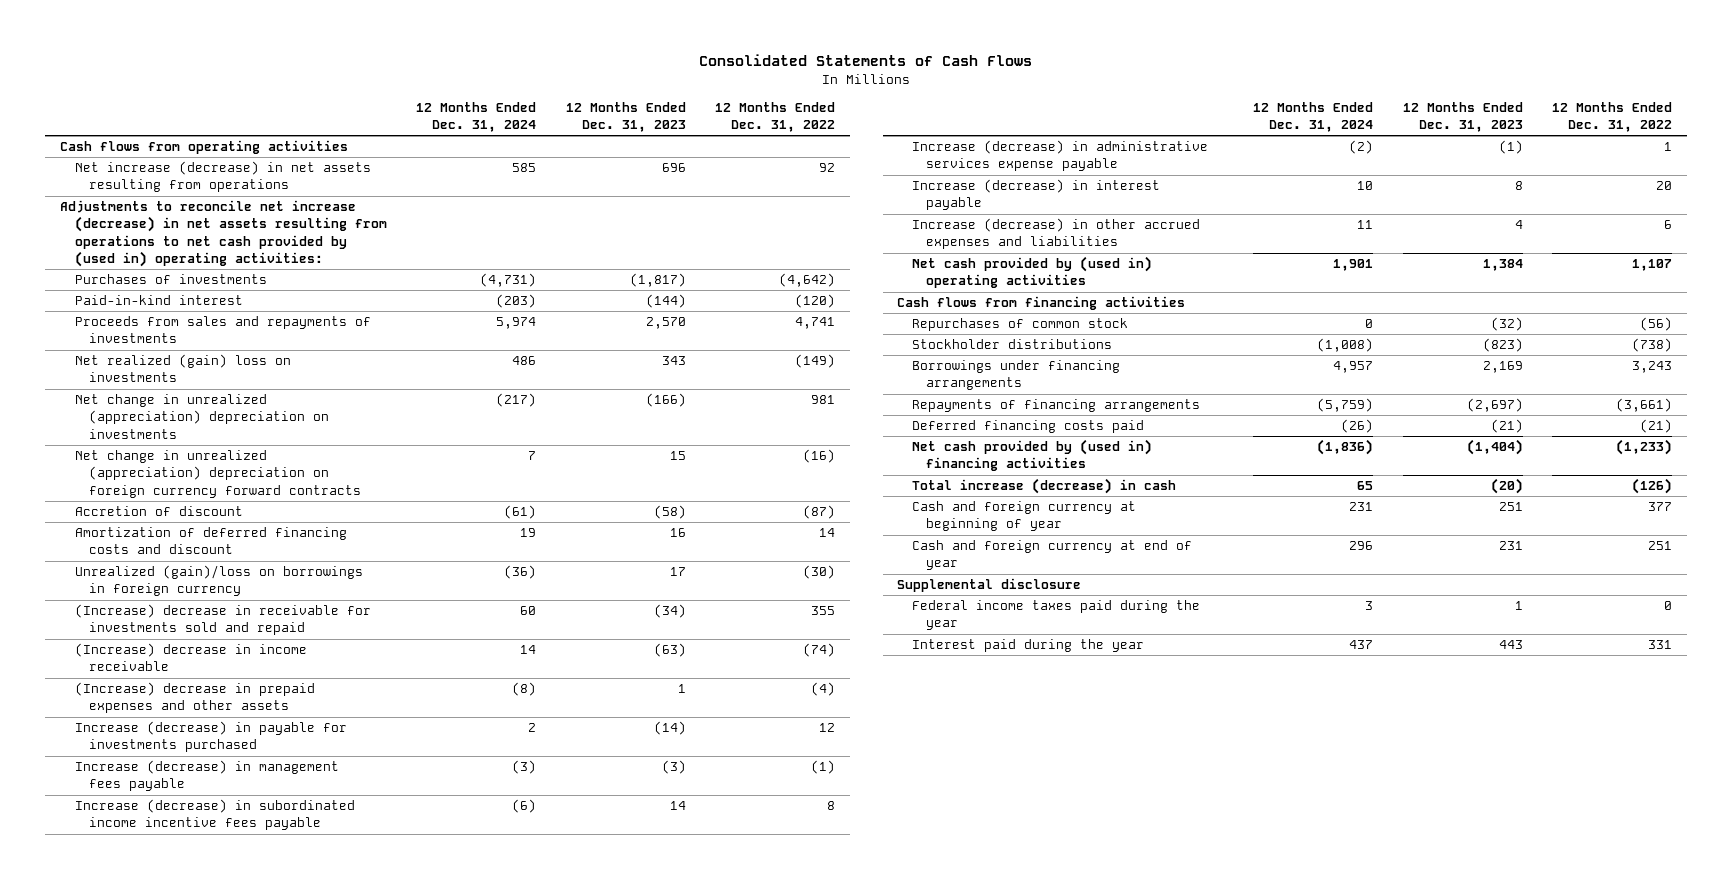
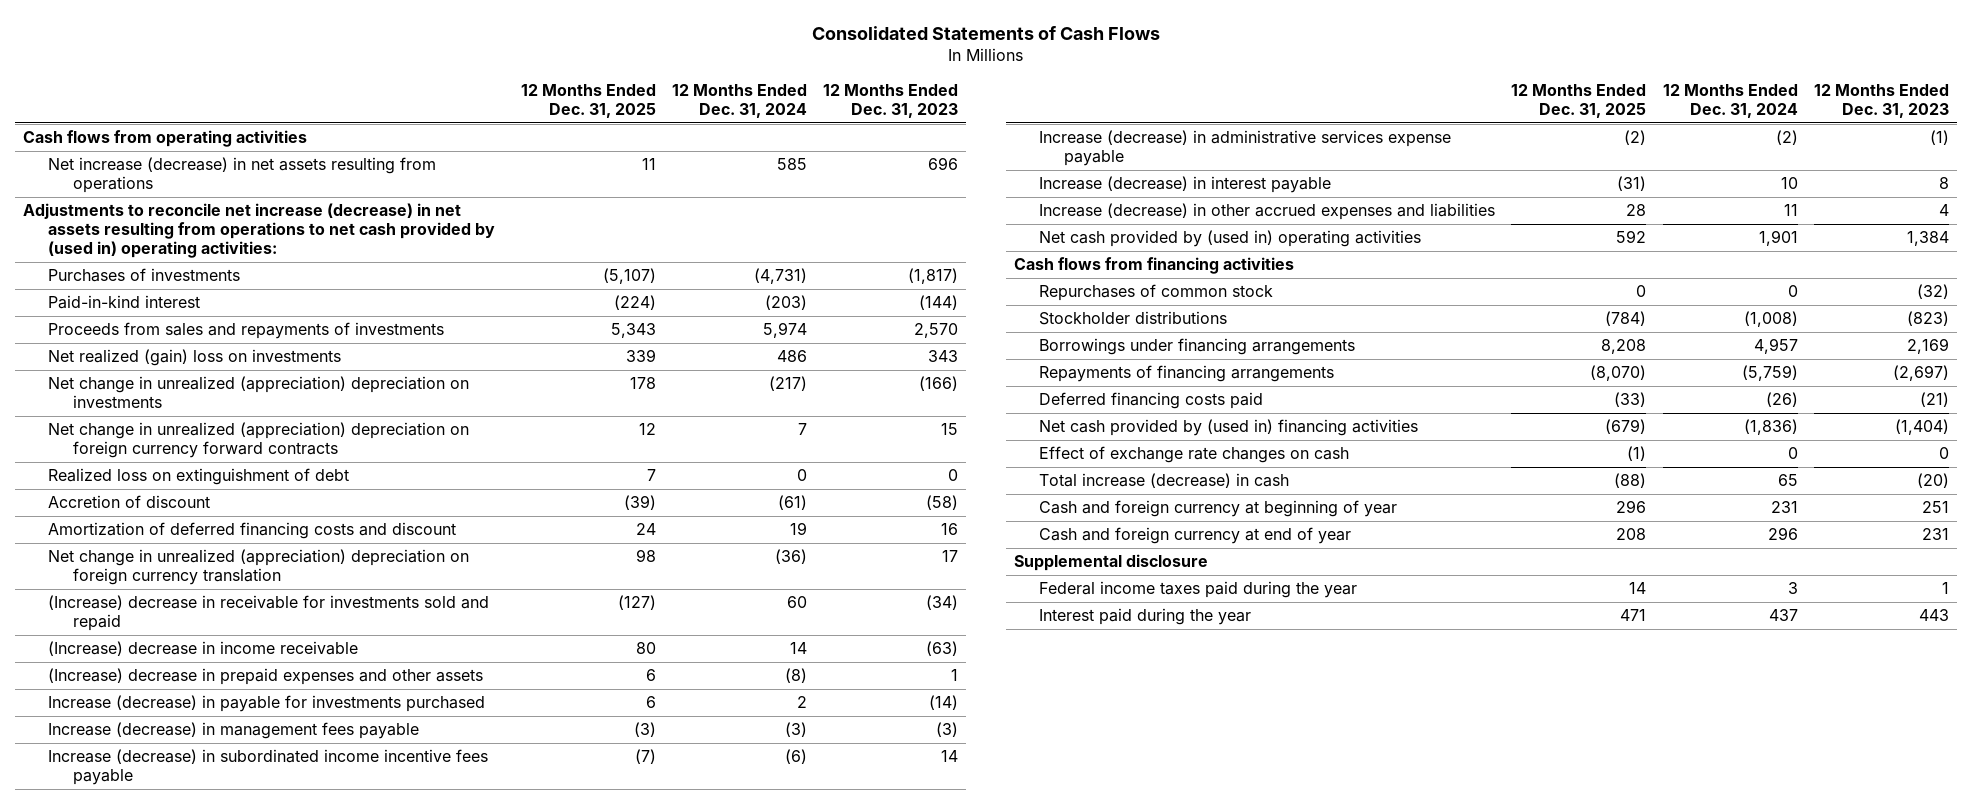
[714,102,835,133] 12 Months Ended Dec. 31, 2022 -> none
none -> [520,84,656,119] 12 Months Ended Dec. 31, 2025
none -> [48,468,350,486] Realized loss on extinguishment of debt
[74,565,363,597] Unrealized (gain)/loss on borrowings in foreign currency -> [48,549,470,586] Net change in unrealized (appreciation) depreciation on foreign currency translation
none -> [1039,446,1350,464] Effect of exchange rate changes on cash

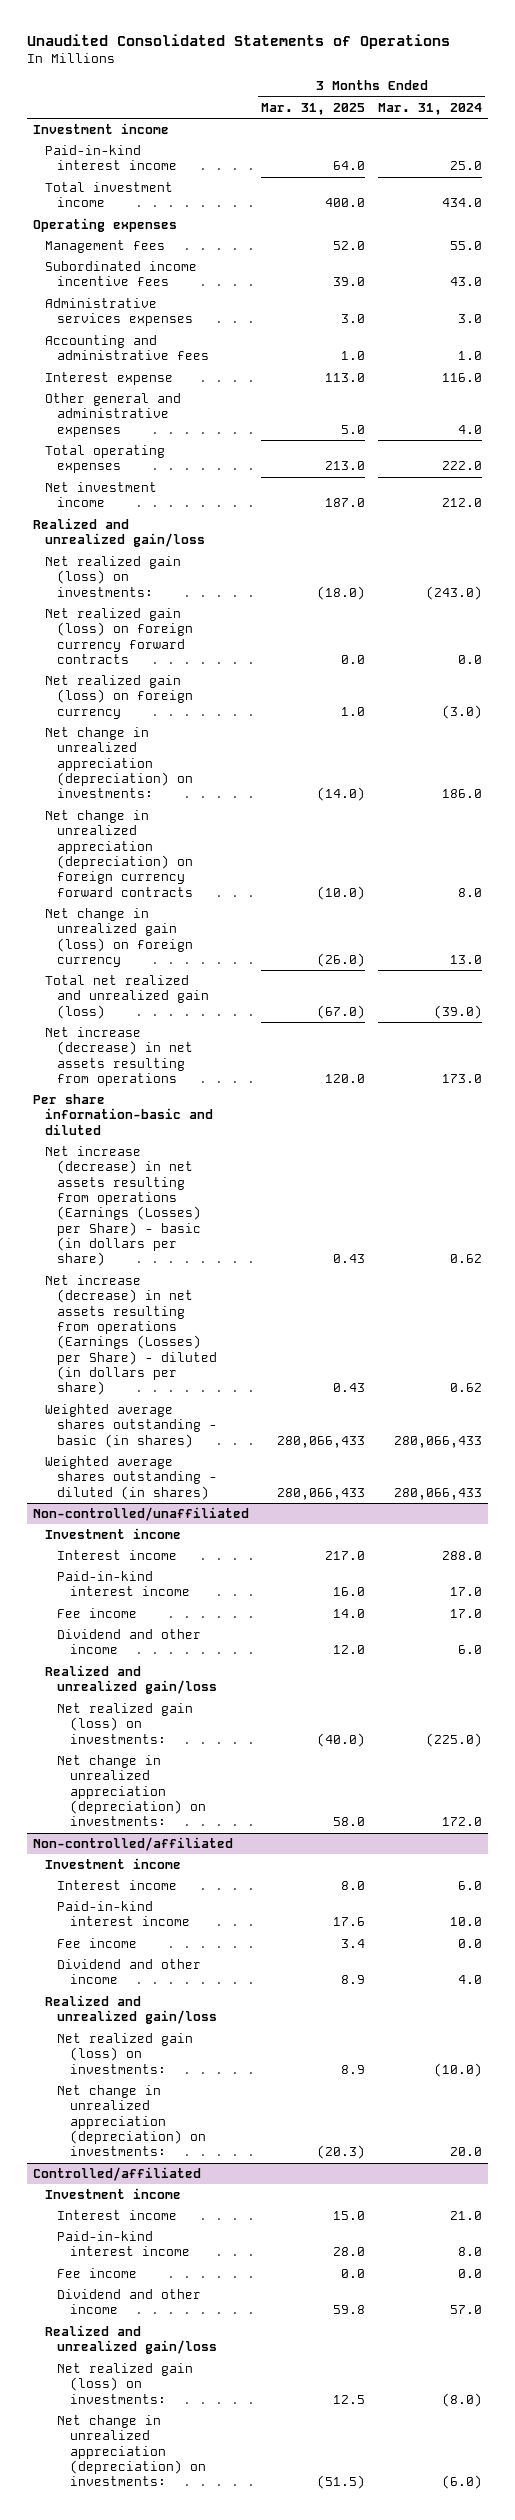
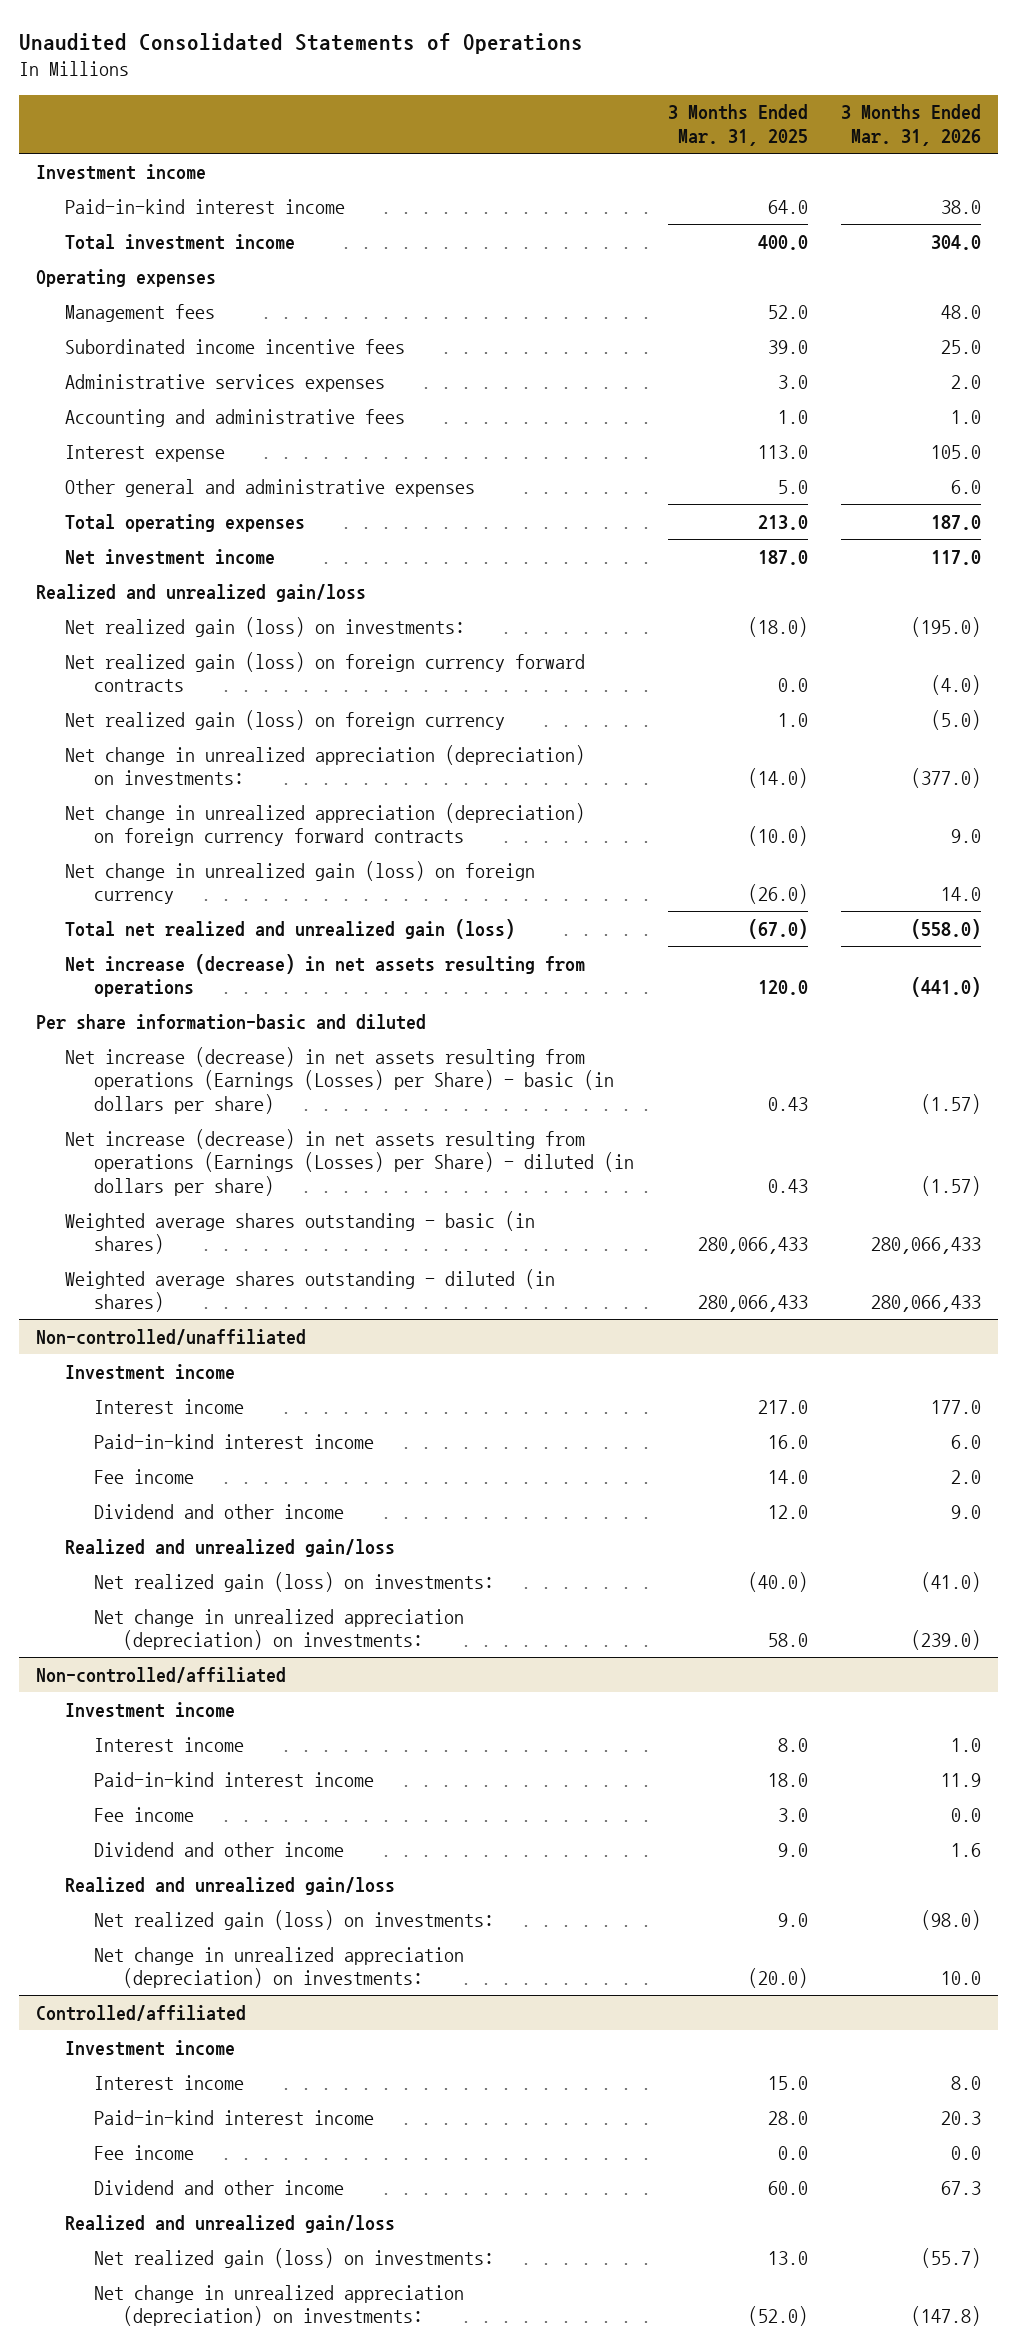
[377,102,482,115] Mar. 31, 2024 -> none
none -> [841,104,982,147] 3 Months Ended Mar. 31, 2026
[333,1917,366,1927] 17.6 -> [767,1772,808,1787] 18.0
[341,1939,366,1949] 3.4 -> [777,1807,808,1822] 3.0
[341,1975,366,1985] 8.9 -> [777,1842,808,1857] 9.0
[341,2064,366,2074] 8.9 -> [777,1912,808,1927] 9.0
[317,2145,366,2160] (20.3) -> [747,1968,808,1989] (20.0)
[333,2305,366,2315] 59.8 -> [767,2180,808,2195] 60.0
[333,2394,366,2404] 12.5 -> [767,2250,808,2265] 13.0
[317,2475,366,2490] (51.5) -> [747,2306,808,2327] (52.0)

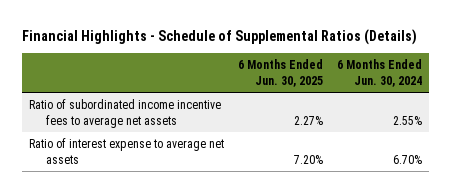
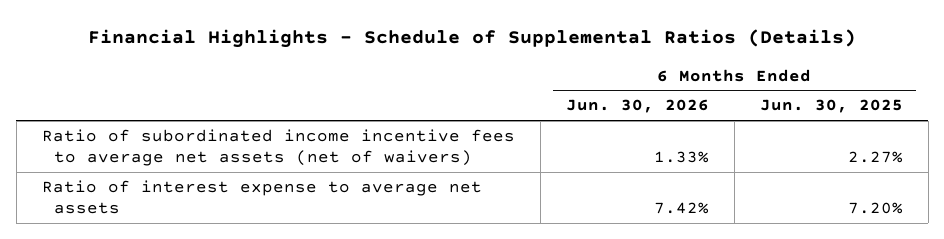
[337,59,423,87] 6 Months Ended Jun. 30, 2024 -> none
none -> [565,99,709,114] Jun. 30, 2026
[29,99,222,128] Ratio of subordinated income incentive fees to average net assets -> [41,128,515,167] Ratio of subordinated income incentive fees to average net assets (net of waivers)

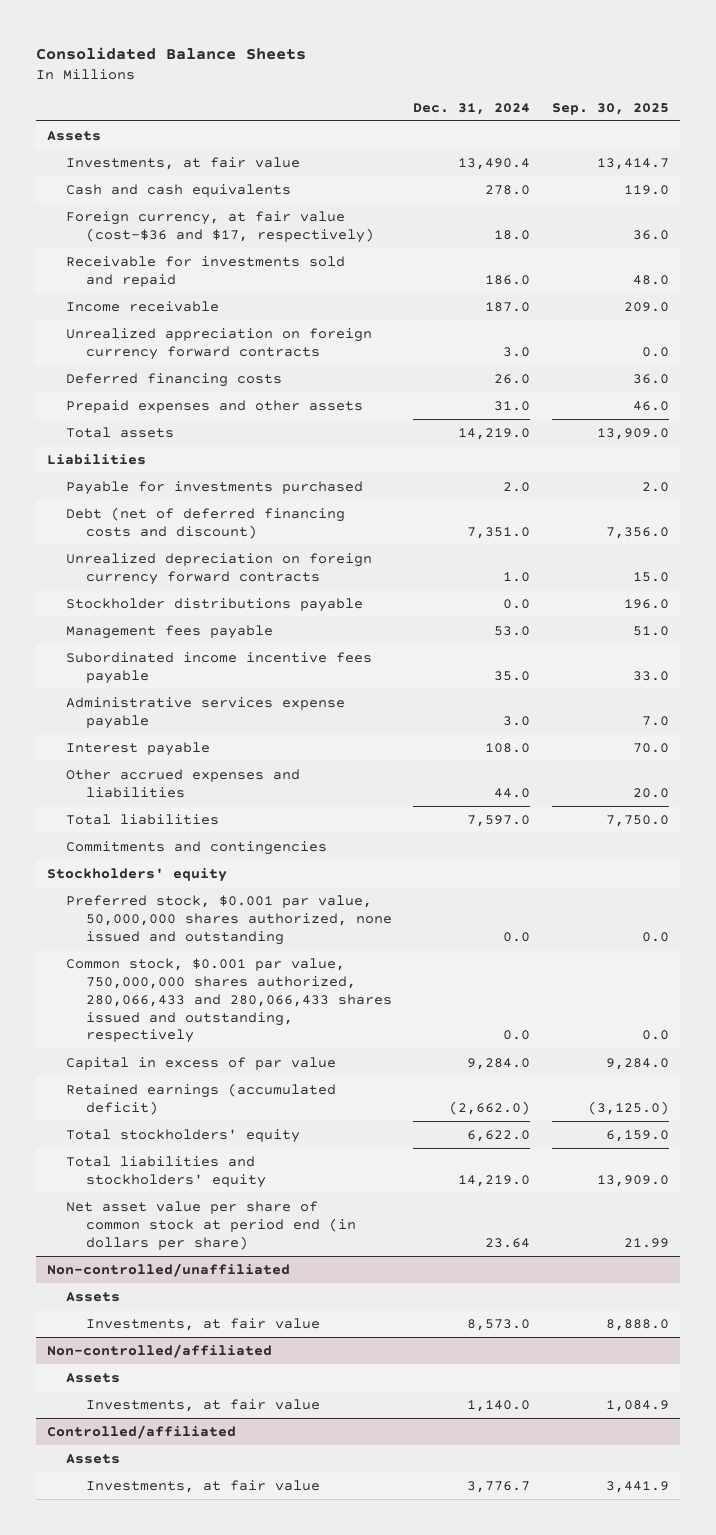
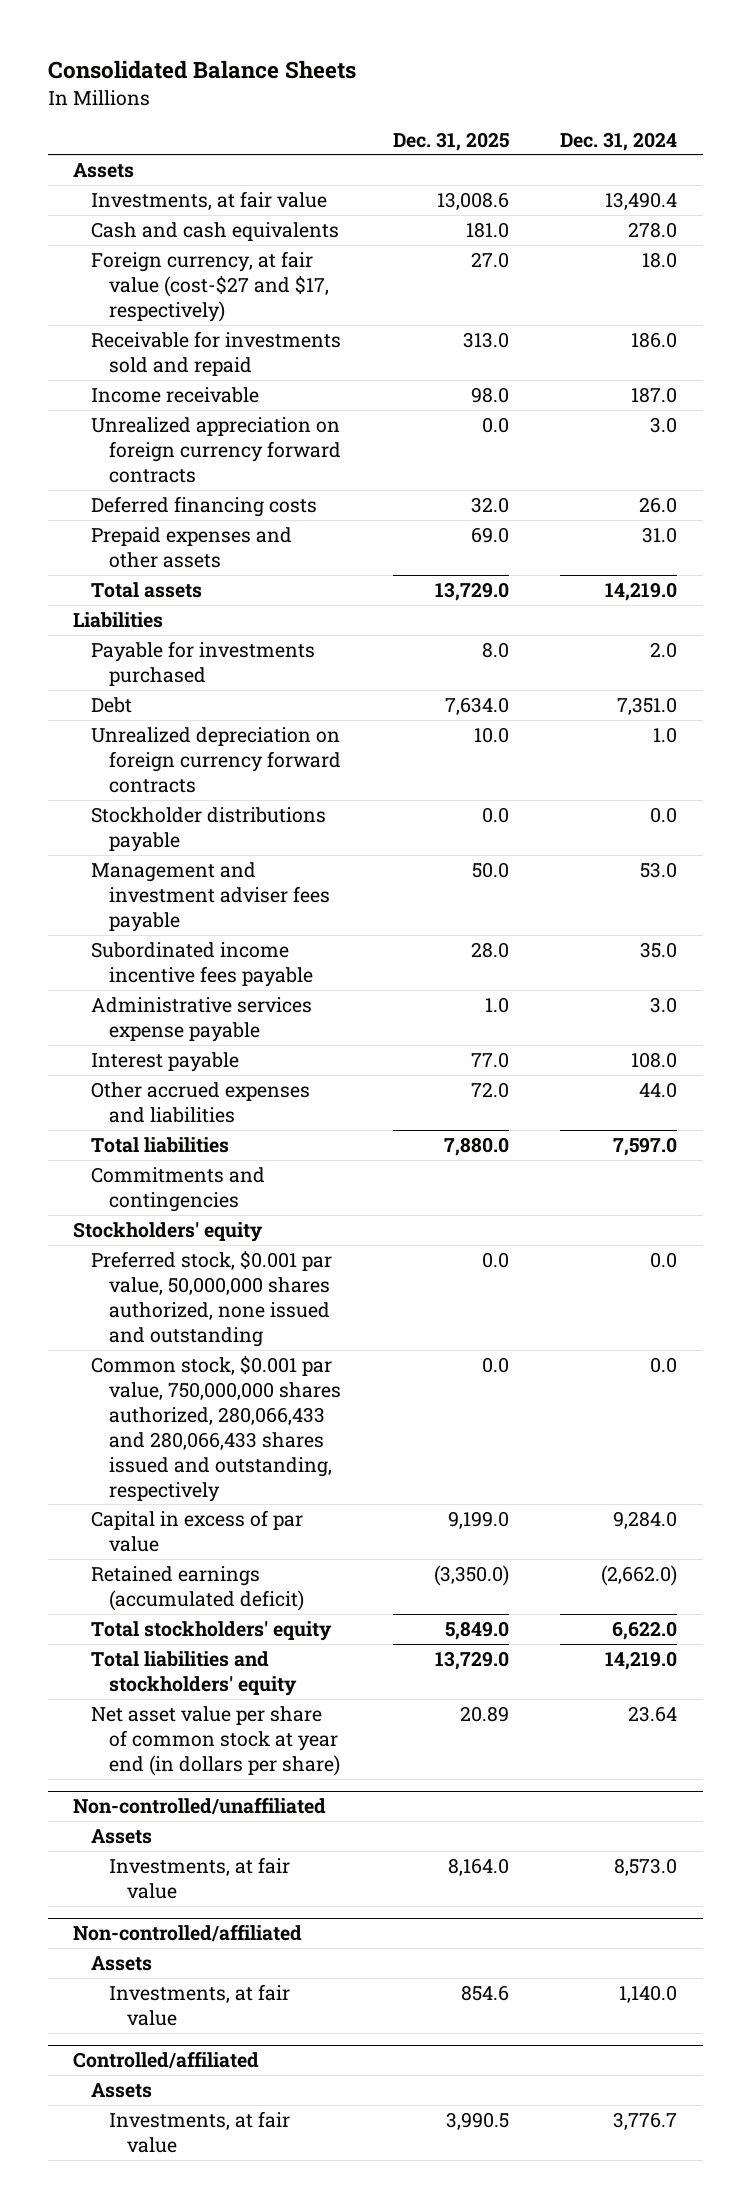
[552,102,670,115] Sep. 30, 2025 -> none
none -> [392,131,509,151] Dec. 31, 2025
[66,211,374,243] Foreign currency, at fair value (cost-$36 and $17, respectively) -> [91,251,330,322] Foreign currency, at fair value (cost-$27 and $17, respectively)
[66,507,346,539] Debt (net of deferred financing costs and discount) -> [91,697,133,714] Debt
[66,625,274,640] Management fees payable -> [91,862,331,932] Management and investment adviser fees payable
[66,1201,356,1250] Net asset value per share of common stock at period end (in dollars per share) -> [91,1706,341,1776] Net asset value per share of common stock at year end (in dollars per share)

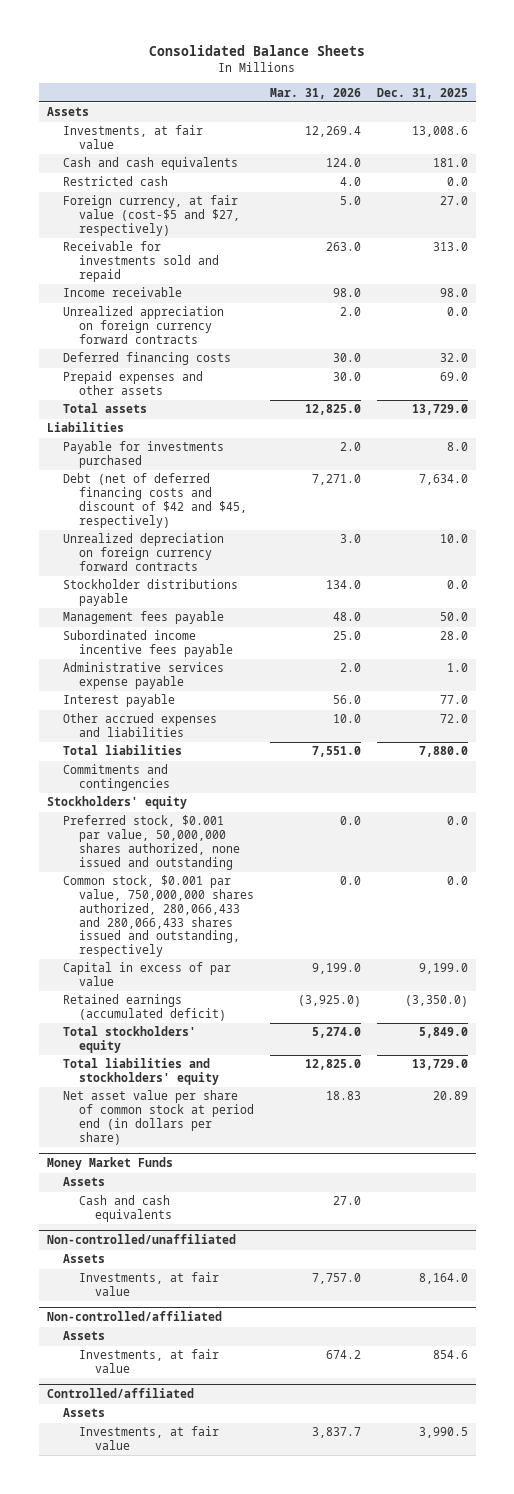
[560,131,678,151] Dec. 31, 2024 -> none
none -> [269,87,361,99] Mar. 31, 2026
none -> [62,176,168,187] Restricted cash
[91,251,330,322] Foreign currency, at fair value (cost-$27 and $17, respectively) -> [62,195,240,236] Foreign currency, at fair value (cost-$5 and $27, respectively)
[91,697,133,714] Debt -> [62,473,247,528] Debt (net of deferred financing costs and discount of $42 and $45, respectively)
[91,862,331,932] Management and investment adviser fees payable -> [62,611,224,625] Management fees payable
[91,1706,341,1776] Net asset value per share of common stock at year end (in dollars per share) -> [62,1090,254,1145] Net asset value per share of common stock at period end (in dollars per share)
none -> [46,1157,173,1171] Money Market Funds
none -> [62,1177,105,1187] Assets
none -> [78,1195,172,1223] Cash and cash equivalents

